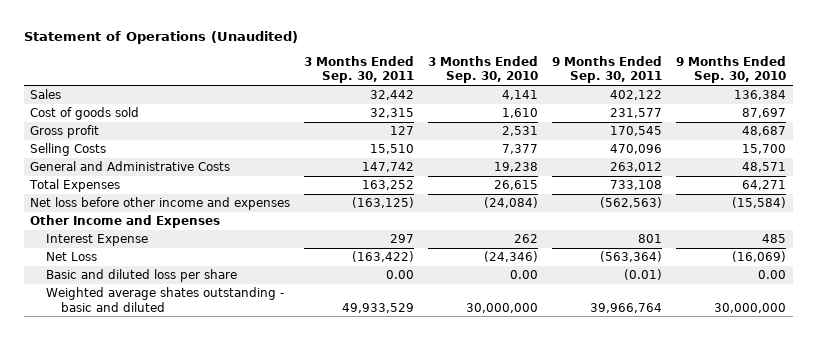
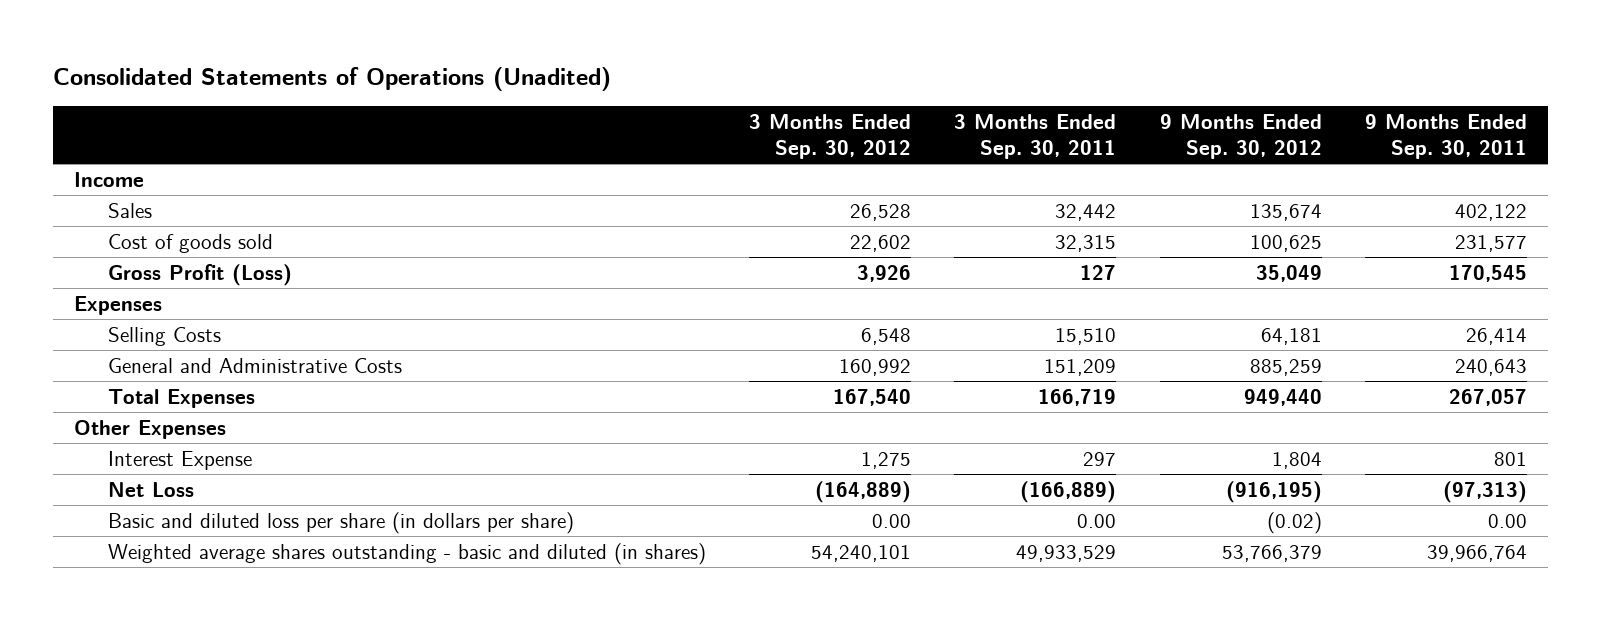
[23,31,298,45] Statement of Operations (Unaudited) -> [52,67,611,92] Consolidated Statements of Operations (Unadited)
[428,56,539,84] 3 Months Ended Sep. 30, 2010 -> none
[675,56,786,84] 9 Months Ended Sep. 30, 2010 -> none
none -> [749,114,912,159] 3 Months Ended Sep. 30, 2012
none -> [1159,114,1322,159] 9 Months Ended Sep. 30, 2012
none -> [74,172,145,188] Income
[30,197,291,211] Net loss before other income and expenses -> none
[30,125,100,139] Gross profit -> [107,264,292,287] Gross Profit (Loss)
none -> [74,296,163,316] Expenses
[610,144,663,155] 470,096 -> [1465,328,1527,346] 26,414
[362,162,415,173] 147,742 -> [1044,359,1117,377] 151,209
[610,162,663,173] 263,012 -> [1454,359,1527,377] 240,643
[362,180,415,191] 163,252 -> [1038,389,1117,407] 166,719
[610,180,663,191] 733,108 -> [1448,389,1527,407] 267,057
[30,215,221,229] Other Income and Expenses -> [74,420,227,440] Other Expenses
[352,251,415,263] (163,422) -> [1020,481,1117,504] (166,889)
[600,251,663,263] (563,364) -> [1442,481,1527,504] (97,313)
[45,269,237,283] Basic and diluted loss per share -> [107,512,574,535] Basic and diluted loss per share (in dollars per share)
[624,269,663,281] (0.01) -> [1487,514,1527,529] 0.00
[45,287,284,312] Weighted average shates outstanding - basic and diluted -> [107,543,706,566] Weighted average shares outstanding - basic and diluted (in shares)

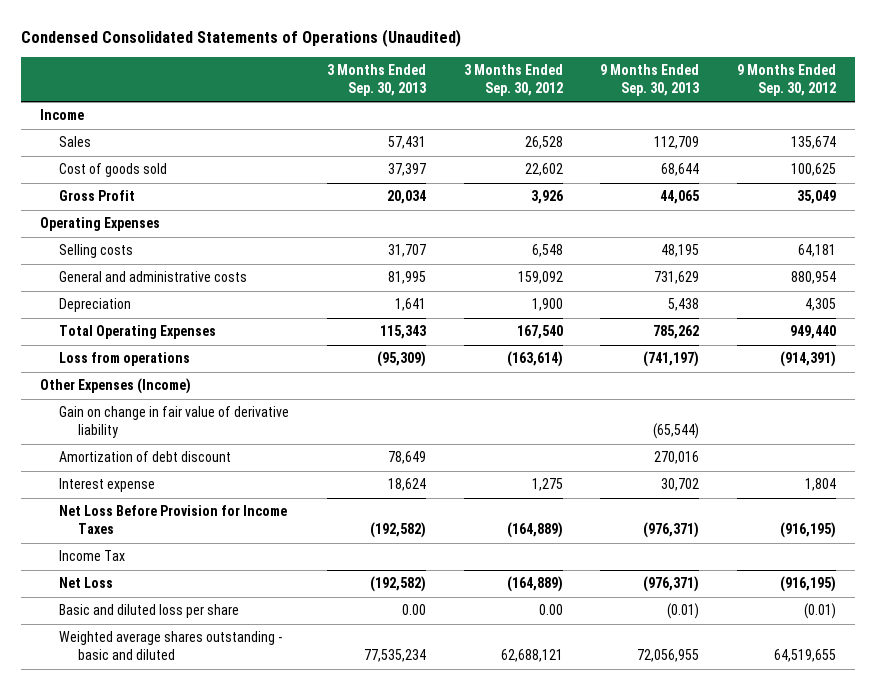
[52,67,611,92] Consolidated Statements of Operations (Unadited) -> [21,28,462,47] Condensed Consolidated Statements of Operations (Unaudited)
[954,114,1117,159] 3 Months Ended Sep. 30, 2011 -> none
[1364,114,1527,159] 9 Months Ended Sep. 30, 2011 -> none
none -> [326,64,426,97] 3 Months Ended Sep. 30, 2013
none -> [600,64,700,97] 9 Months Ended Sep. 30, 2013
[107,264,292,287] Gross Profit (Loss) -> [59,190,136,202] Gross Profit
[74,296,163,316] Expenses -> [40,217,161,232] Operating Expenses
[107,327,221,347] Selling Costs -> [59,244,134,259] Selling costs
[107,358,402,374] General and Administrative Costs -> [59,271,248,283] General and administrative costs
[839,359,912,377] 160,992 -> [517,271,563,285] 159,092
[1249,359,1322,377] 885,259 -> [791,271,837,285] 880,954
none -> [59,298,132,313] Depreciation
[107,389,255,409] Total Expenses -> [59,325,217,340] Total Operating Expenses
none -> [59,352,191,367] Loss from operations
[74,420,227,440] Other Expenses -> [40,378,192,395] Other Expenses (Income)
none -> [59,406,290,439] Gain on change in fair value of derivative liability
none -> [59,451,232,463] Amortization of debt discount
[107,451,252,471] Interest Expense -> [59,478,156,493] Interest expense
none -> [59,505,288,535] Net Loss Before Provision for Income Taxes
none -> [59,550,126,562] Income Tax
[107,512,574,535] Basic and diluted loss per share (in dollars per share) -> [59,604,240,619] Basic and diluted loss per share
[1266,512,1322,535] (0.02) -> [804,603,837,620] (0.01)
[107,543,706,566] Weighted average shares outstanding - basic and diluted (in shares) -> [59,631,283,661] Weighted average shares outstanding - basic and diluted
[811,545,912,563] 54,240,101 -> [500,649,563,663] 62,688,121
[1221,545,1322,563] 53,766,379 -> [774,649,837,663] 64,519,655

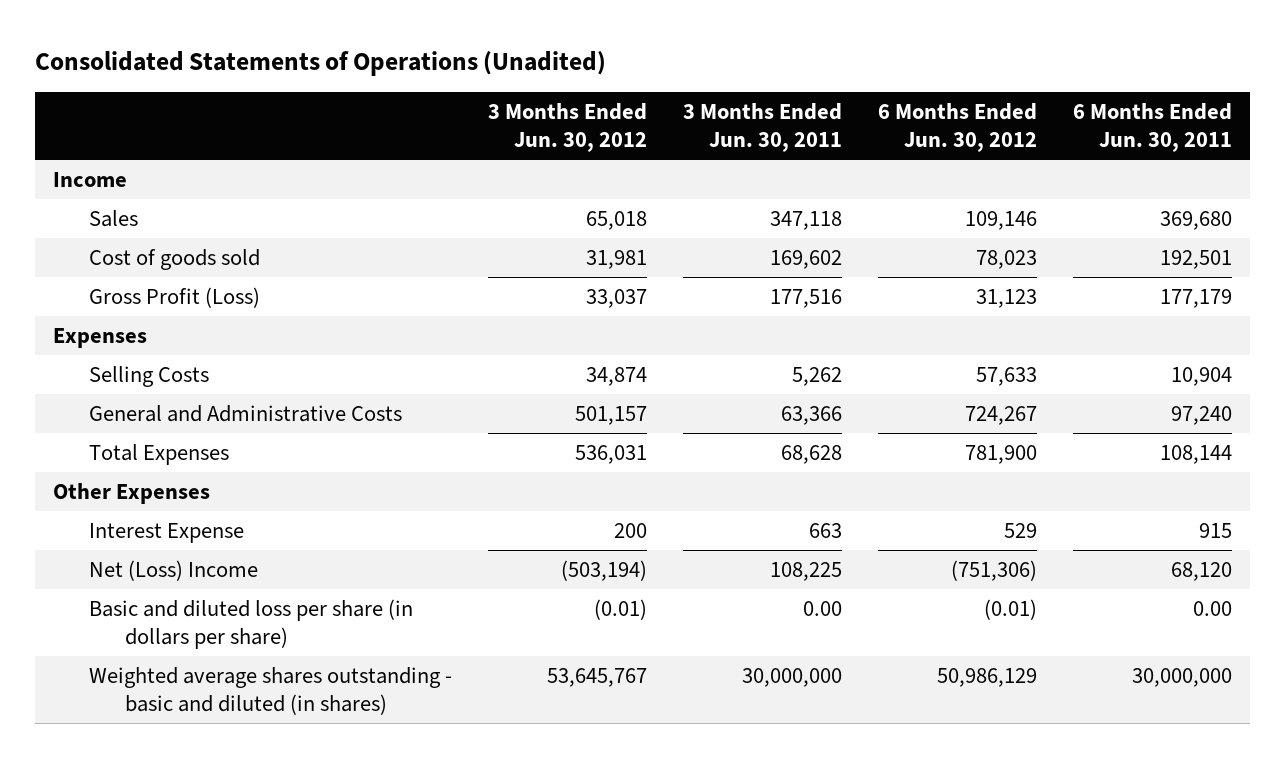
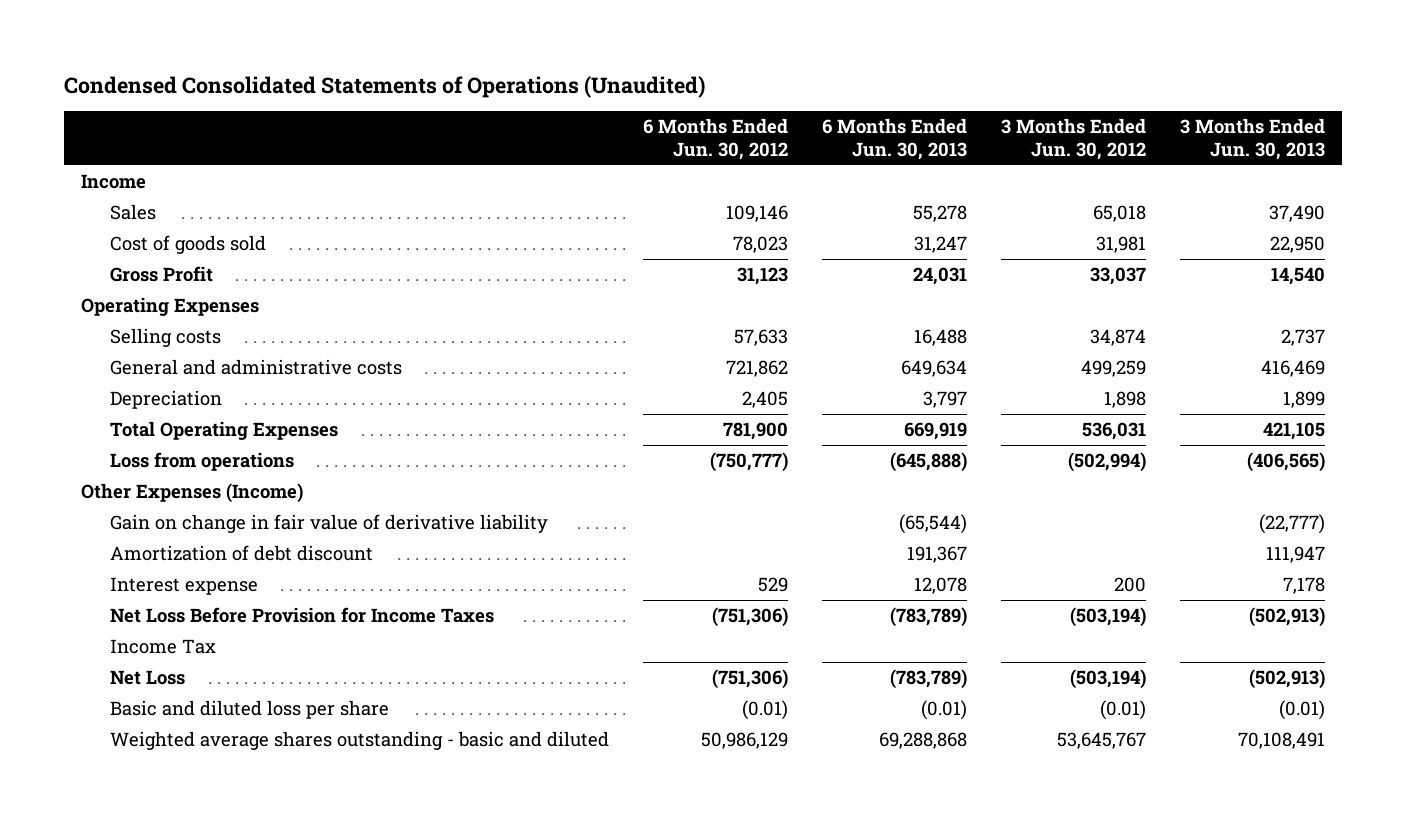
[35,50,607,76] Consolidated Statements of Operations (Unadited) -> [63,75,705,98] Condensed Consolidated Statements of Operations (Unaudited)
[683,103,843,153] 3 Months Ended Jun. 30, 2011 -> none
[1073,103,1233,153] 6 Months Ended Jun. 30, 2011 -> none
none -> [822,118,968,161] 6 Months Ended Jun. 30, 2013
none -> [1180,118,1326,161] 3 Months Ended Jun. 30, 2013
[88,286,260,308] Gross Profit (Loss) -> [110,266,214,283] Gross Profit
[53,327,148,348] Expenses -> [80,297,259,317] Operating Expenses
[88,365,209,387] Selling Costs -> [110,328,222,348] Selling costs
[88,404,402,422] General and Administrative Costs -> [110,359,403,376] General and administrative costs
[575,405,648,425] 501,157 -> [1081,360,1147,378] 499,259
[965,405,1038,425] 724,267 -> [726,360,789,378] 721,862
none -> [110,390,223,410] Depreciation
[88,443,229,465] Total Expenses -> [110,421,339,441] Total Operating Expenses
none -> [110,452,295,472] Loss from operations
[53,482,211,504] Other Expenses -> [80,483,303,504] Other Expenses (Income)
none -> [110,514,549,534] Gain on change in fair value of derivative liability
none -> [110,545,374,562] Amortization of debt discount
[88,522,244,543] Interest Expense -> [110,577,259,596] Interest expense
none -> [110,607,495,624] Net Loss Before Provision for Income Taxes
none -> [110,639,217,655] Income Tax
[88,559,258,581] Net (Loss) Income -> [110,670,186,686] Net Loss
[88,598,413,650] Basic and diluted loss per share (in dollars per share) -> [110,700,390,720] Basic and diluted loss per share
[88,666,452,716] Weighted average shares outstanding - basic and diluted (in shares) -> [110,731,610,751] Weighted average shares outstanding - basic and diluted

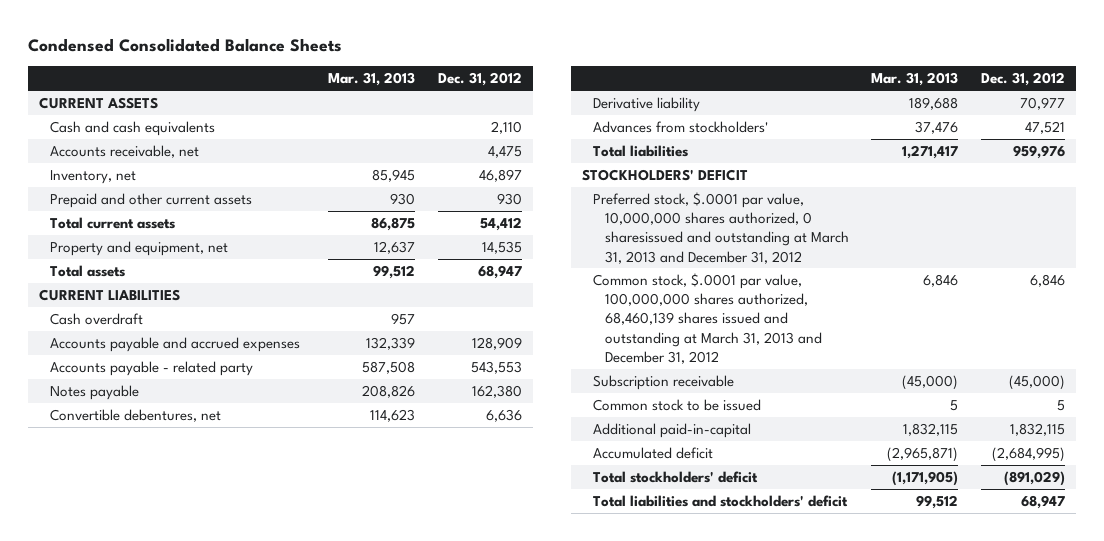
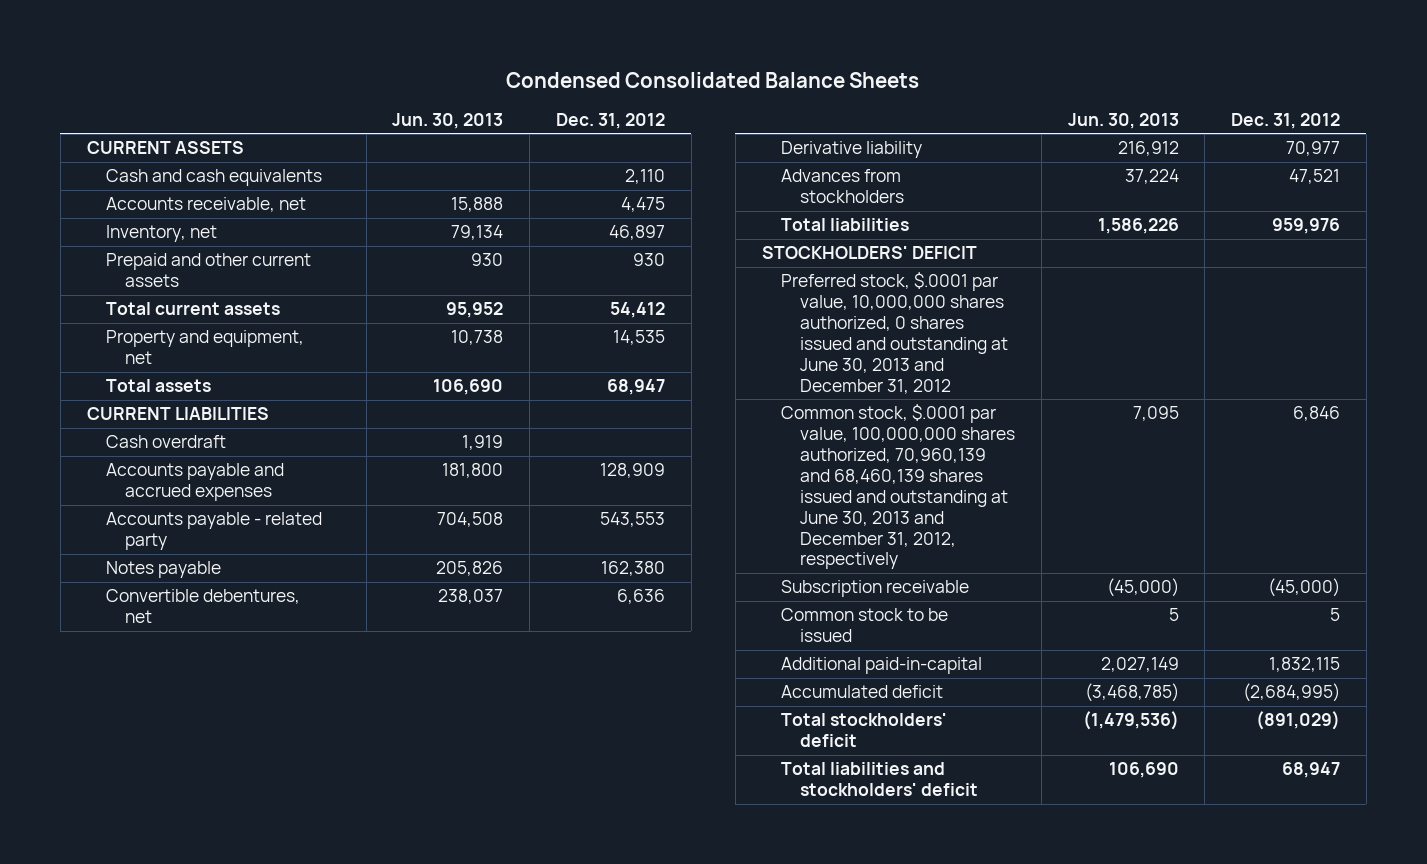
[327,72,415,87] Mar. 31, 2013 -> none
none -> [392,112,504,129] Jun. 30, 2013
[593,120,769,133] Advances from stockholders' -> [780,169,905,204] Advances from stockholders
[593,191,849,264] Preferred stock, $.0001 par value, 10,000,000 shares authorized, 0 sharesissued and outstanding at March 31, 2013 and December 31, 2012 -> [780,272,1009,394] Preferred stock, $.0001 par value, 10,000,000 shares authorized, 0 shares issued and outstanding at June 30, 2013 and December 31, 2012
[593,272,822,364] Common stock, $.0001 par value, 100,000,000 shares authorized, 68,460,139 shares issued and outstanding at March 31, 2013 and December 31, 2012 -> [780,404,1016,570] Common stock, $.0001 par value, 100,000,000 shares authorized, 70,960,139 and 68,460,139 shares issued and outstanding at June 30, 2013 and December 31, 2012, respectively

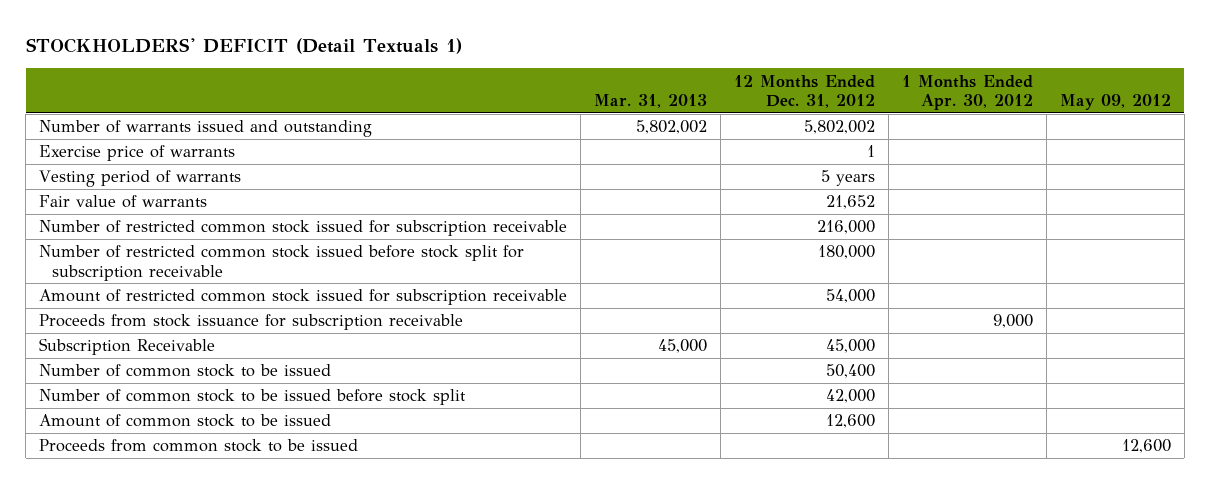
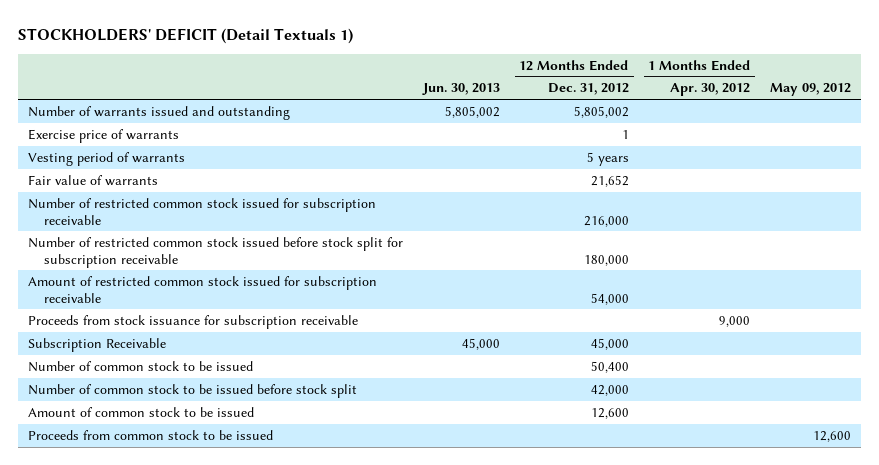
[593,93,707,108] Mar. 31, 2013 -> none
none -> [421,83,500,96] Jun. 30, 2013
[803,120,875,135] 5,802,002 -> [573,105,629,118] 5,805,002

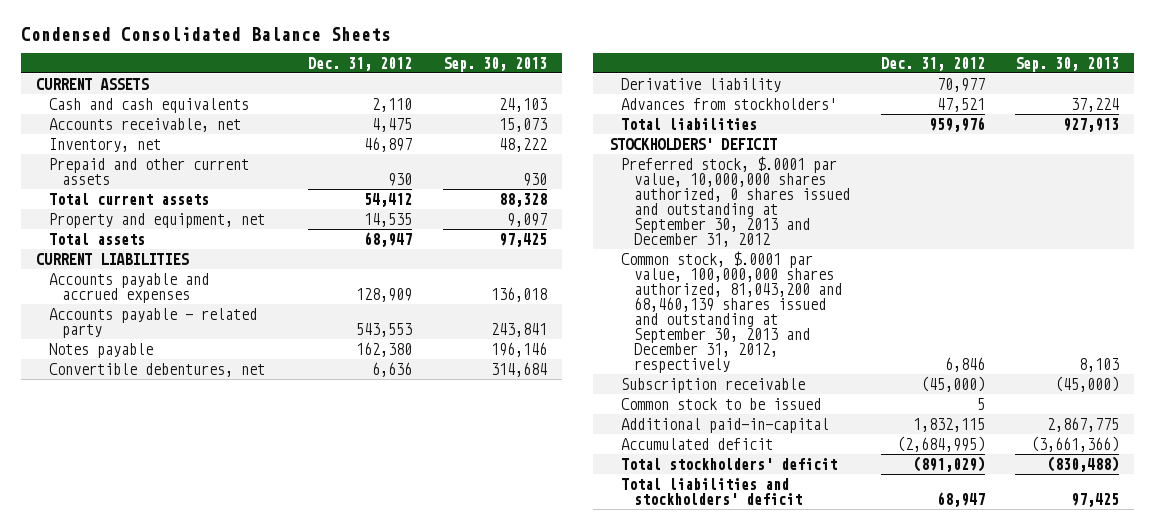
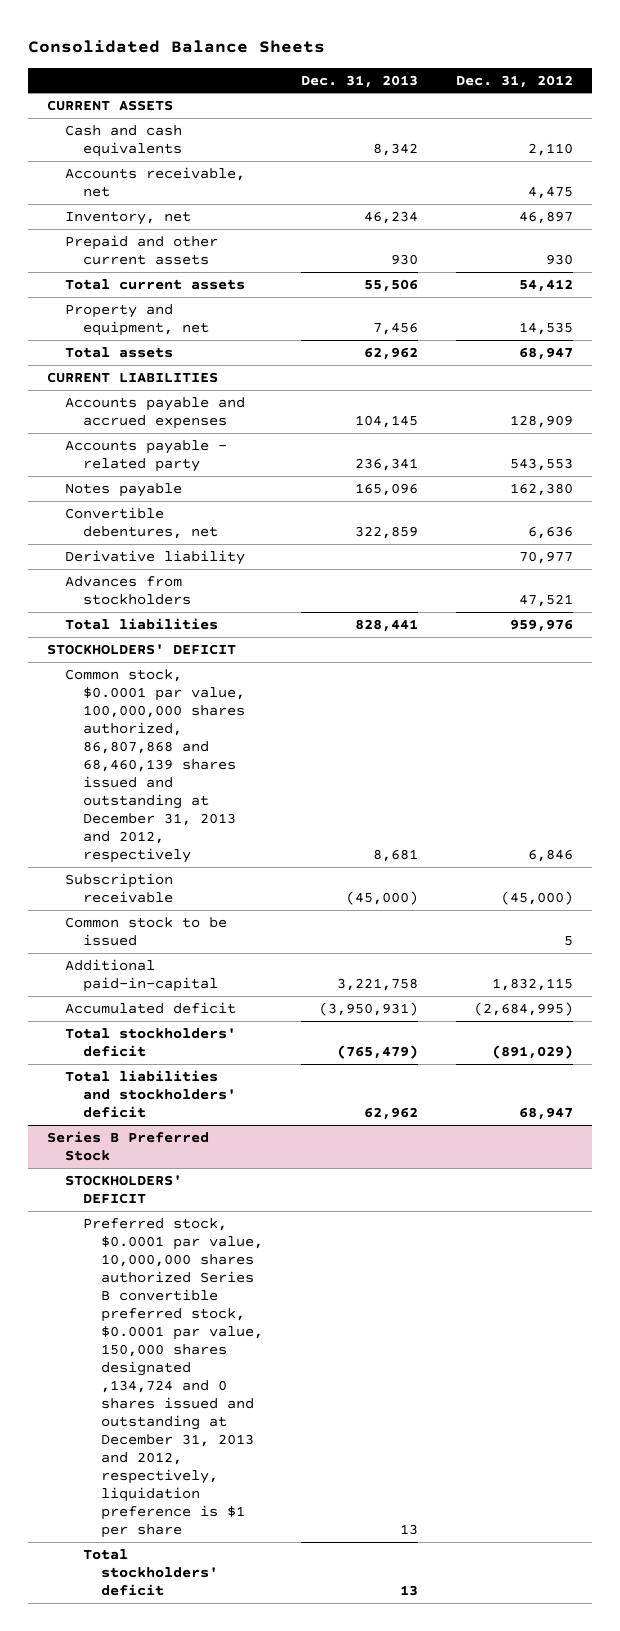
[20,26,391,41] Condensed Consolidated Balance Sheets -> [28,40,326,54] Consolidated Balance Sheets
[442,56,547,72] Sep. 30, 2013 -> none
none -> [301,74,419,88] Dec. 31, 2013
[621,97,838,110] Advances from stockholders' -> [65,575,192,605] Advances from stockholders
[621,155,851,248] Preferred stock, $.0001 par value, 10,000,000 shares authorized, 0 shares issued and outstanding at September 30, 2013 and December 31, 2012 -> none
[621,250,843,374] Common stock, $.0001 par value, 100,000,000 shares authorized, 81,043,200 and 68,460,139 shares issued and outstanding at September 30, 2013 and December 31, 2012, respectively -> [65,668,246,863] Common stock, $0.0001 par value, 100,000,000 shares authorized, 86,807,868 and 68,460,139 shares issued and outstanding at December 31, 2013 and 2012, respectively
none -> [47,1130,210,1161] Series B Preferred Stock
none -> [65,1174,183,1204] STOCKHOLDERS' DEFICIT
none -> [83,1217,264,1539] Preferred stock, $0.0001 par value, 10,000,000 shares authorized Series B convertible preferred stock, $0.0001 par value, 150,000 shares designated ,134,724 and 0 shares issued and outstanding at December 31, 2013 and 2012, respectively, liquidation preference is $1 per share
none -> [83,1548,219,1596] Total stockholders' deficit

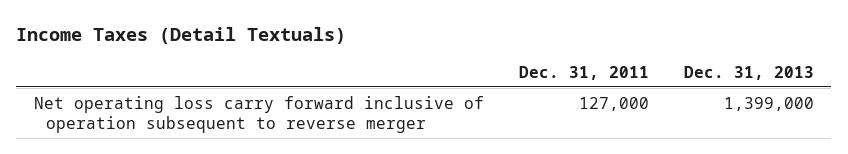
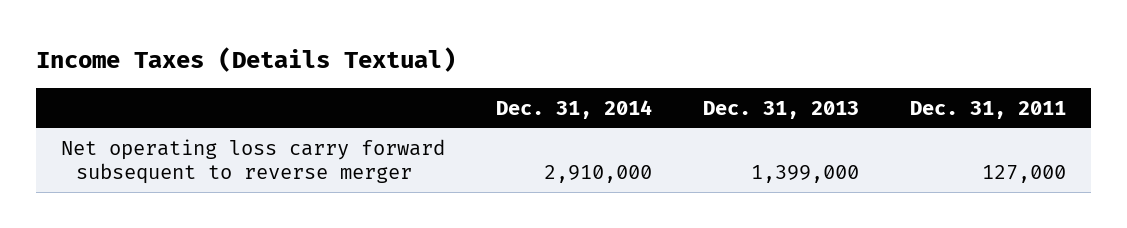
[16,27,347,45] Income Taxes (Detail Textuals) -> [36,46,457,72] Income Taxes (Details Textual)
none -> [496,99,653,119] Dec. 31, 2014
[33,95,484,134] Net operating loss carry forward inclusive of operation subsequent to reverse merger -> [61,138,446,185] Net operating loss carry forward subsequent to reverse merger

